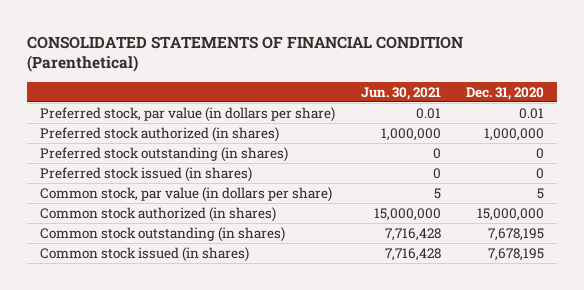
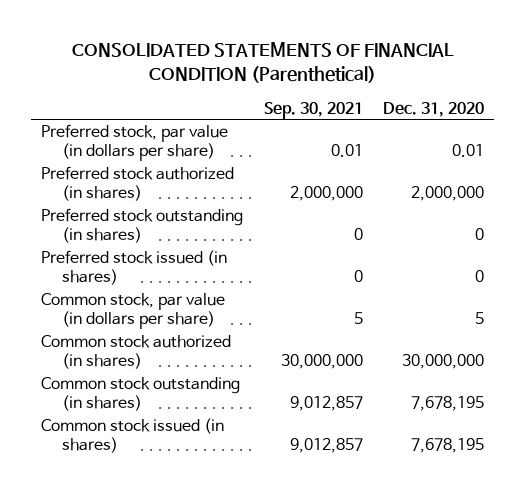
[360,86,441,100] Jun. 30, 2021 -> none
none -> [263,101,363,119] Sep. 30, 2021
[484,127,545,141] 1,000,000 -> [410,186,484,202] 2,000,000
[477,207,545,221] 15,000,000 -> [401,354,484,370] 30,000,000

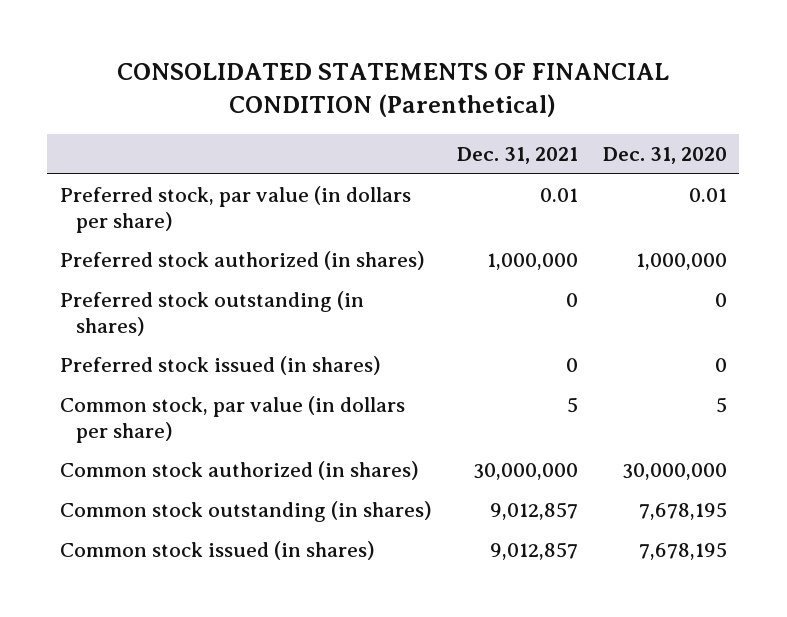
[263,101,363,119] Sep. 30, 2021 -> none
none -> [456,147,578,165] Dec. 31, 2021
[410,186,484,202] 2,000,000 -> [635,253,727,271] 1,000,000

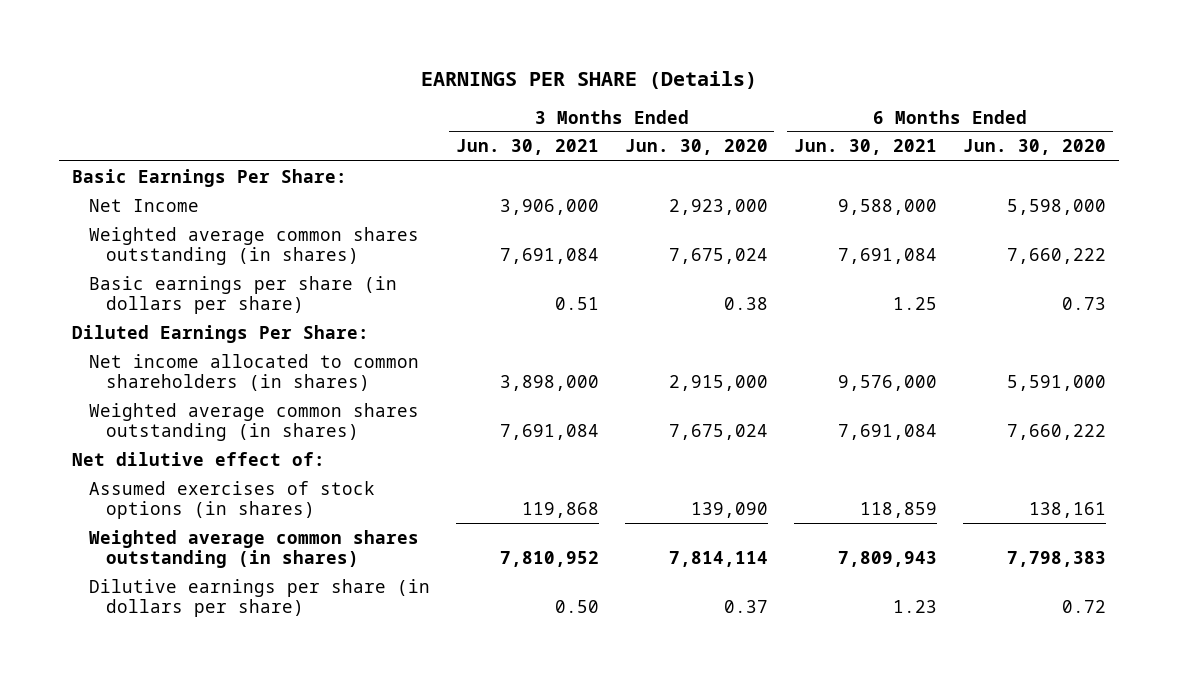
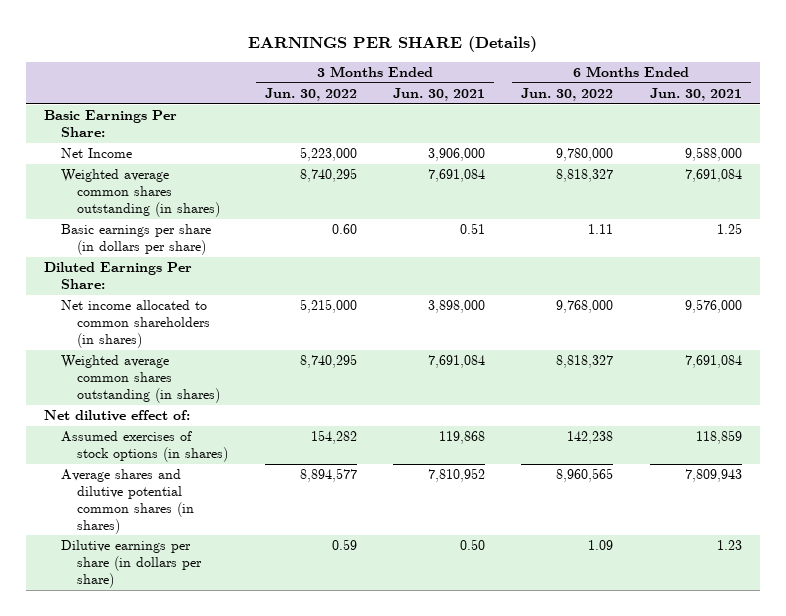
[624,139,768,156] Jun. 30, 2020 -> none
[963,139,1107,156] Jun. 30, 2020 -> none
none -> [264,87,357,101] Jun. 30, 2022
none -> [521,87,614,101] Jun. 30, 2022
[88,529,419,568] Weighted average common shares outstanding (in shares) -> [60,469,195,534] Average shares and dilutive potential common shares (in shares)

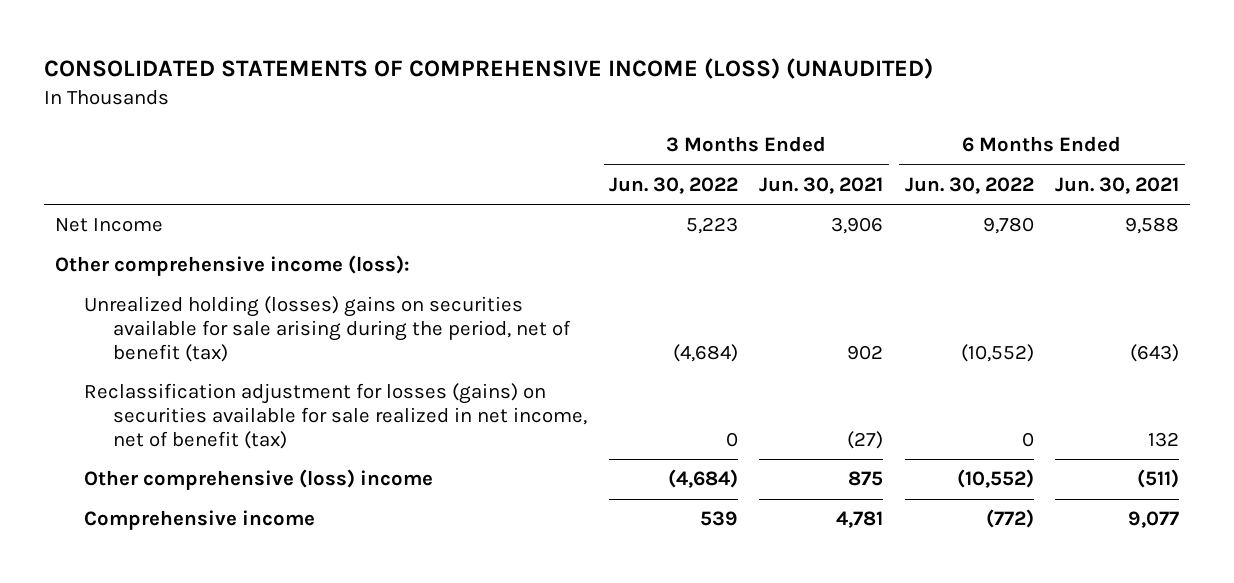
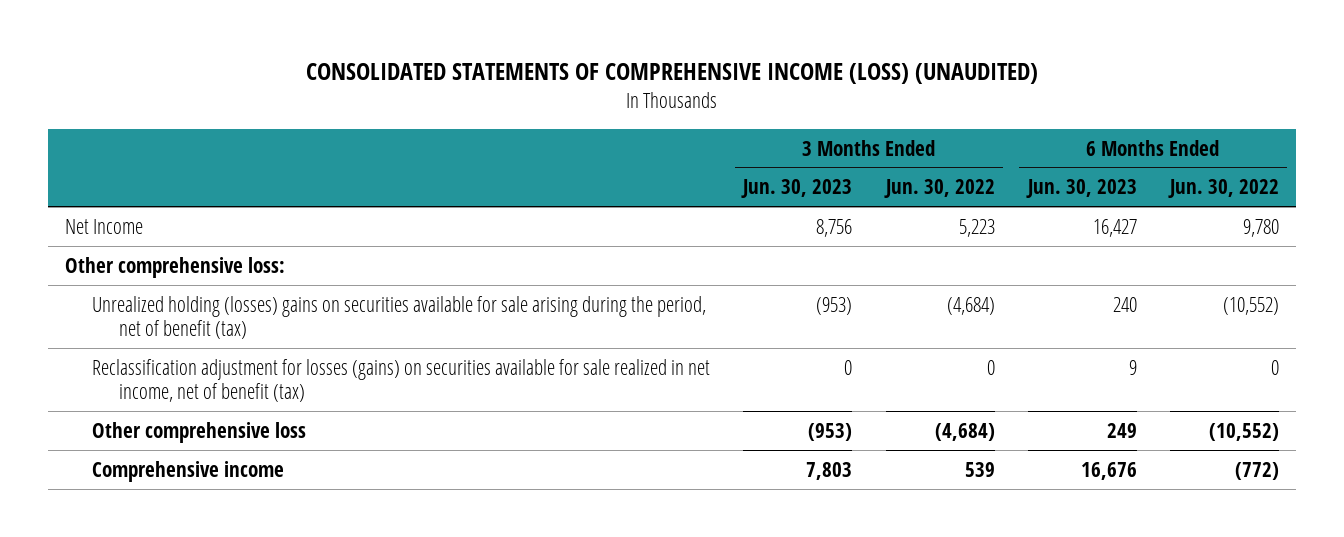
[759,176,884,194] Jun. 30, 2021 -> none
[1055,176,1180,194] Jun. 30, 2021 -> none
none -> [741,179,853,199] Jun. 30, 2023
none -> [1025,179,1137,199] Jun. 30, 2023
[55,255,411,277] Other comprehensive income (loss): -> [64,256,285,278] Other comprehensive loss:
[84,469,434,491] Other comprehensive (loss) income -> [91,421,306,443] Other comprehensive loss

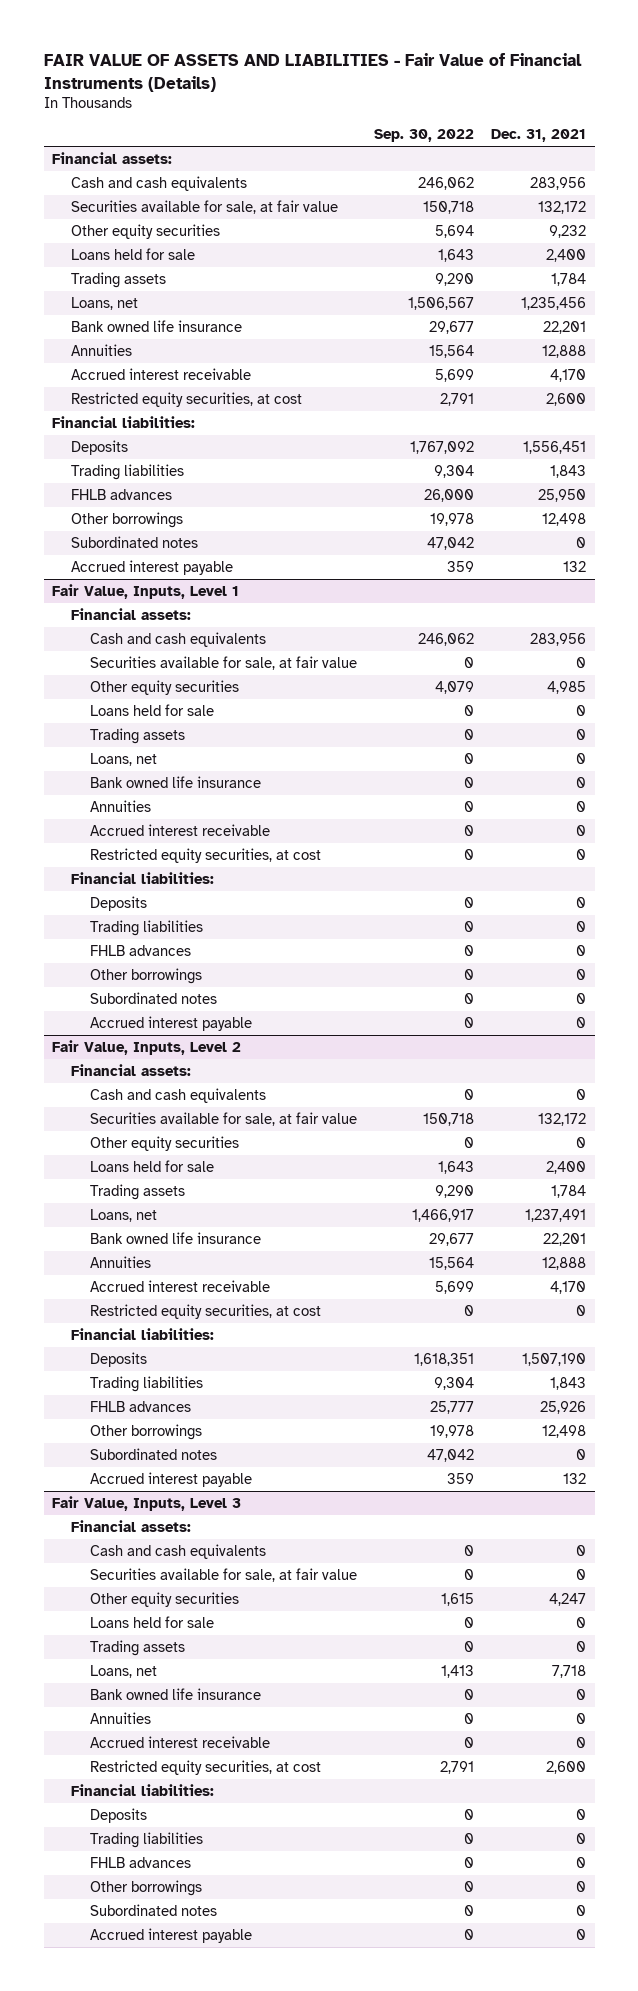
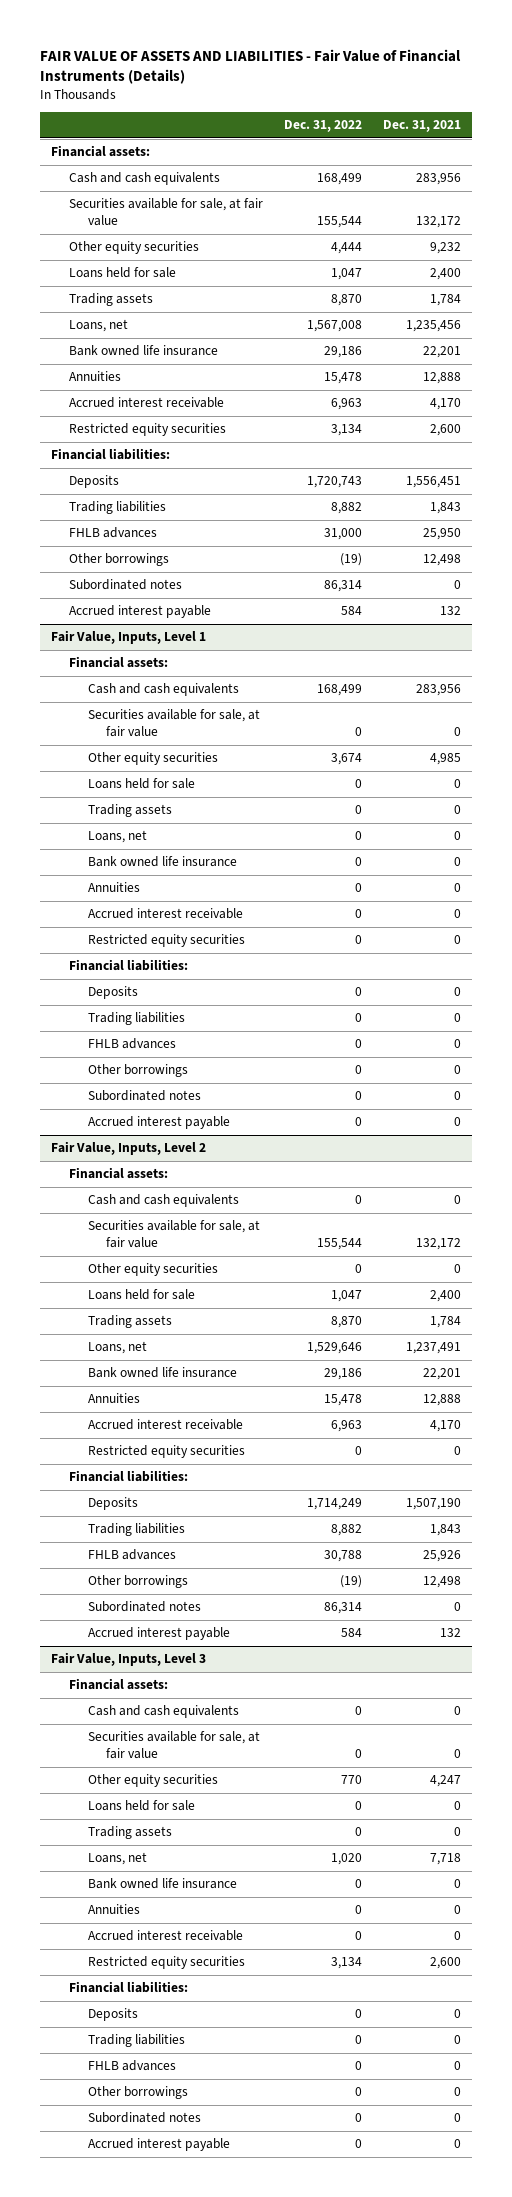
[374,129,475,143] Sep. 30, 2022 -> none
none -> [284,120,363,133] Dec. 31, 2022
[71,391,303,407] Restricted equity securities, at cost -> [69,423,227,437] Restricted equity securities
[89,847,321,863] Restricted equity securities, at cost -> [87,934,245,948] Restricted equity securities
[89,1303,321,1319] Restricted equity securities, at cost -> [87,1445,245,1459] Restricted equity securities
[89,1759,321,1775] Restricted equity securities, at cost -> [87,1956,245,1970] Restricted equity securities

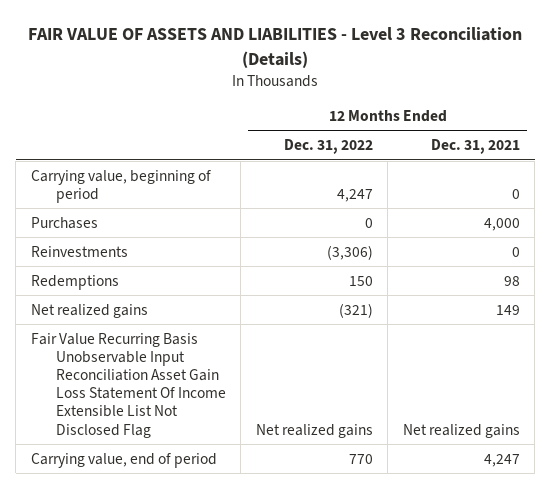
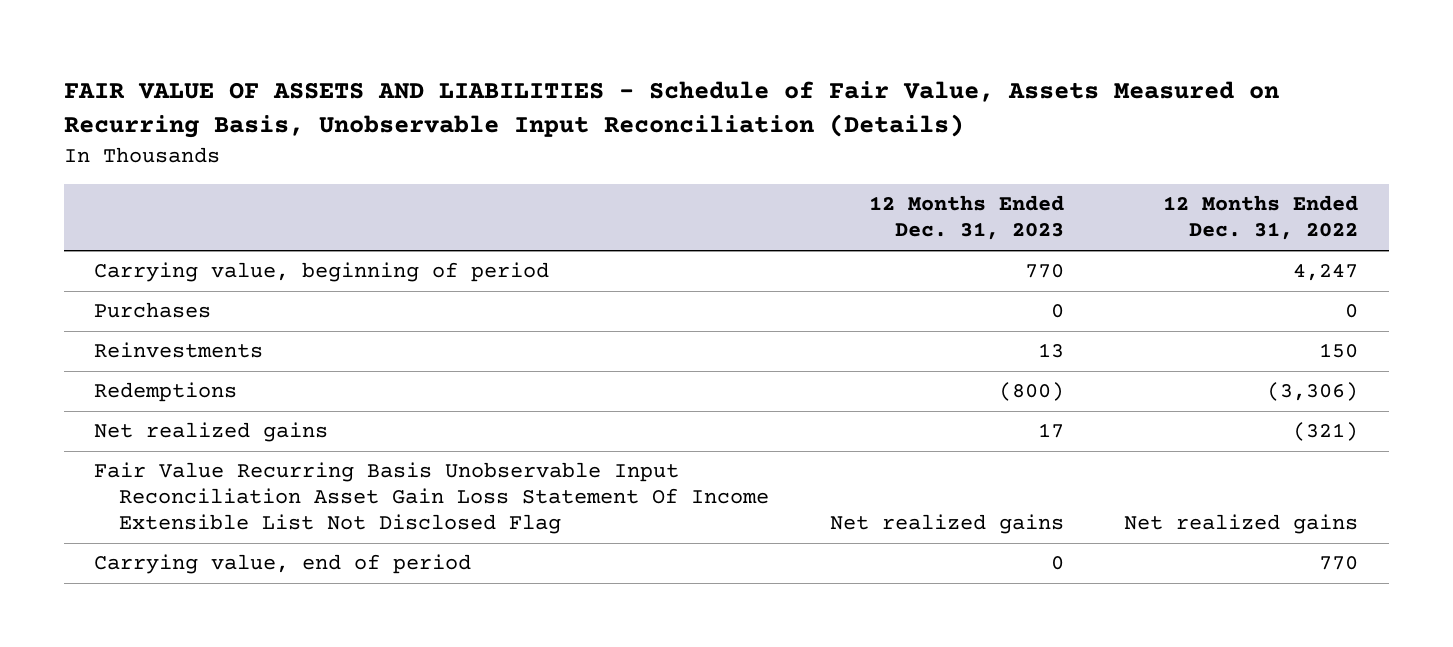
[28,27,523,68] FAIR VALUE OF ASSETS AND LIABILITIES - Level 3 Reconciliation (Details) -> [63,81,1279,139] FAIR VALUE OF ASSETS AND LIABILITIES - Schedule of Fair Value, Assets Measured on Recurring Basis, Unobservable Input Reconciliation (Details)
[430,139,520,155] Dec. 31, 2021 -> none
none -> [868,195,1064,241] 12 Months Ended Dec. 31, 2023
[326,244,373,260] (3,306) -> [1319,343,1359,359] 150
[348,275,373,286] 150 -> [1267,382,1359,402] (3,306)

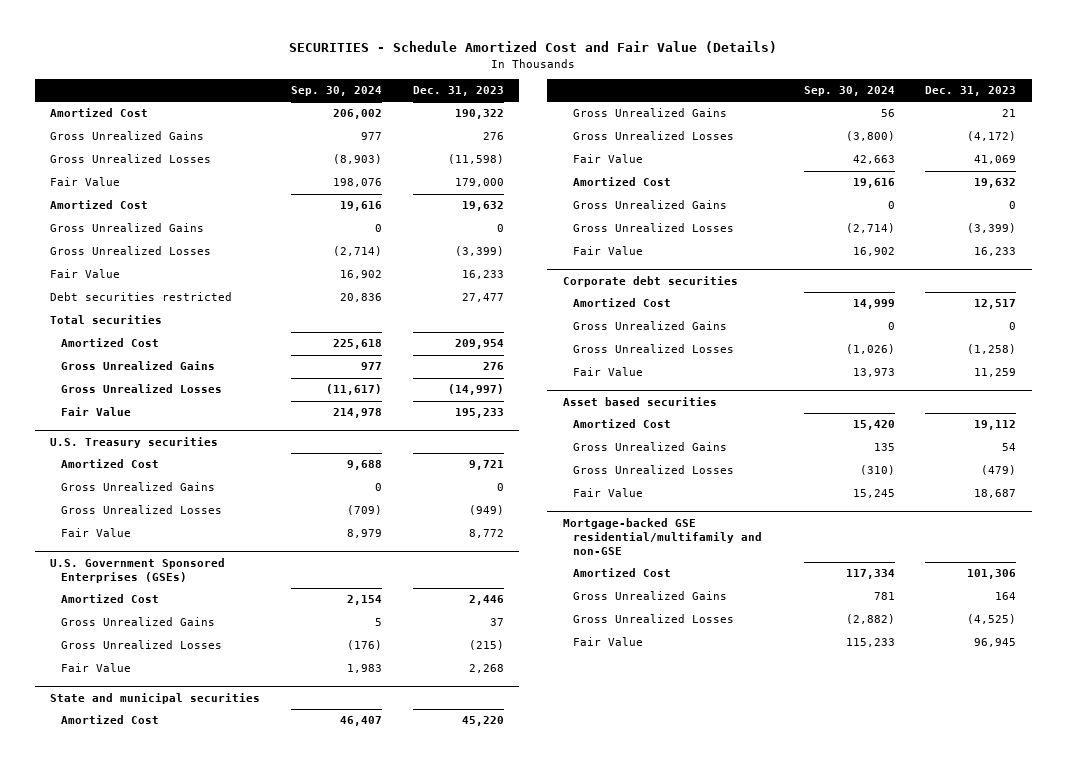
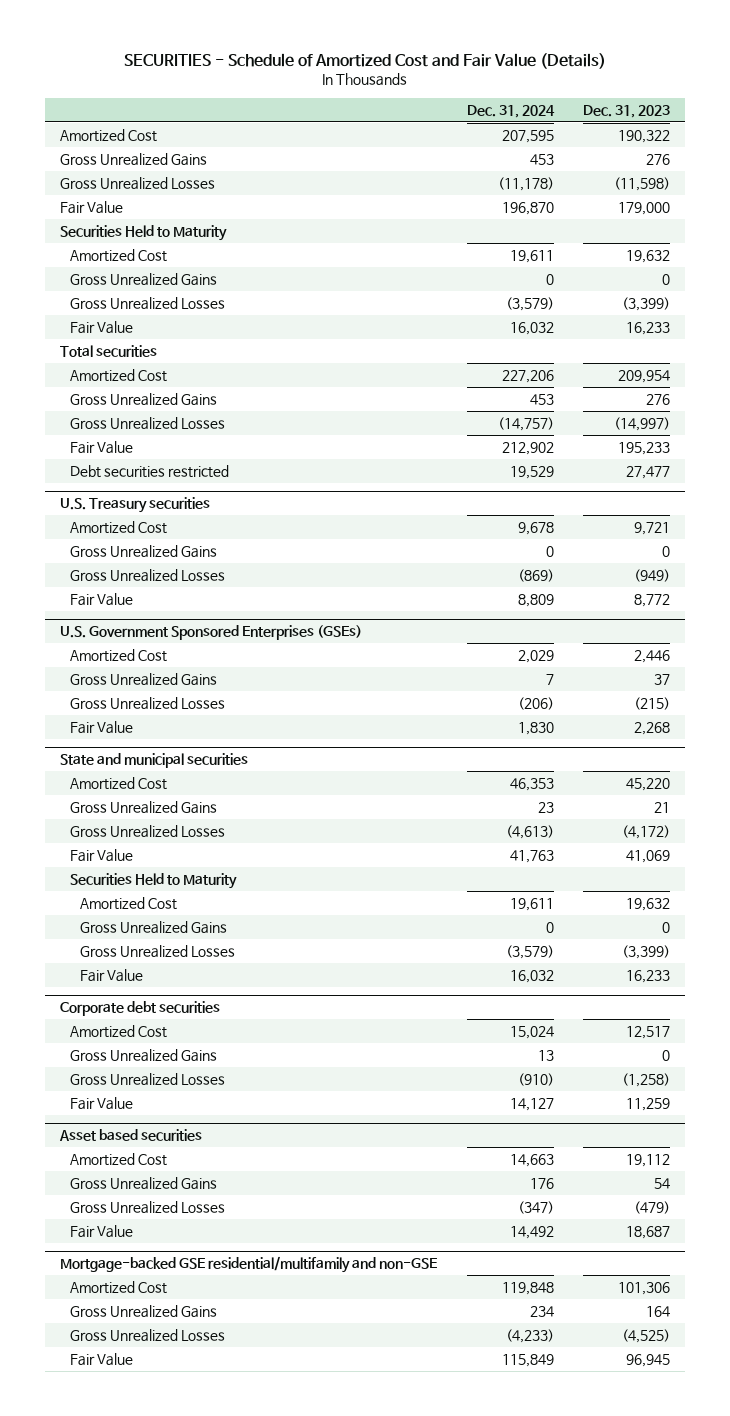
[289,41,778,54] SECURITIES - Schedule Amortized Cost and Fair Value (Details) -> [124,53,607,70] SECURITIES - Schedule of Amortized Cost and Fair Value (Details)
[291,86,383,97] Sep. 30, 2024 -> none
none -> [466,104,555,118] Dec. 31, 2024
none -> [60,224,228,241] Securities Held to Maturity
[50,292,233,302] Debt securities restricted -> [69,464,229,478] Debt securities restricted
none -> [69,872,237,889] Securities Held to Maturity

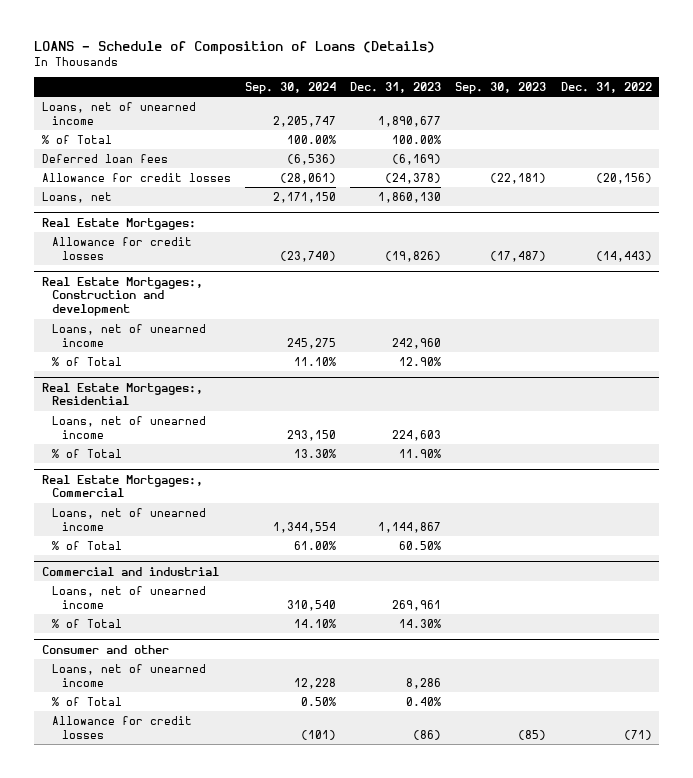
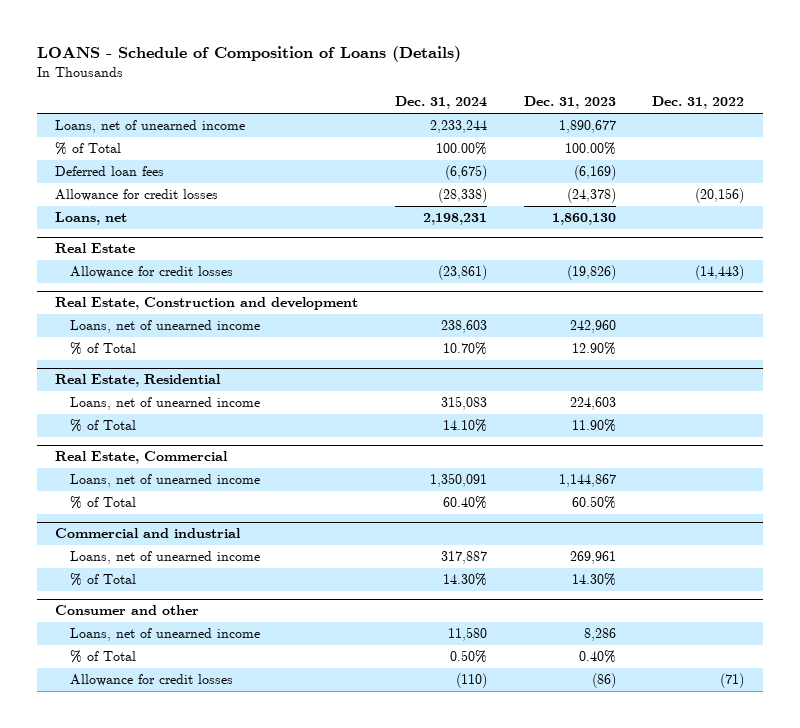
[244,81,336,94] Sep. 30, 2024 -> none
[455,81,547,94] Sep. 30, 2023 -> none
none -> [395,96,488,110] Dec. 31, 2024
[41,217,196,230] Real Estate Mortgages: -> [55,243,136,254] Real Estate
[41,276,203,317] Real Estate Mortgages:, Construction and development -> [55,297,359,311] Real Estate, Construction and development
[41,382,203,406] Real Estate Mortgages:, Residential -> [55,374,222,388] Real Estate, Residential
[41,474,203,498] Real Estate Mortgages:, Commercial -> [55,451,229,465] Real Estate, Commercial

